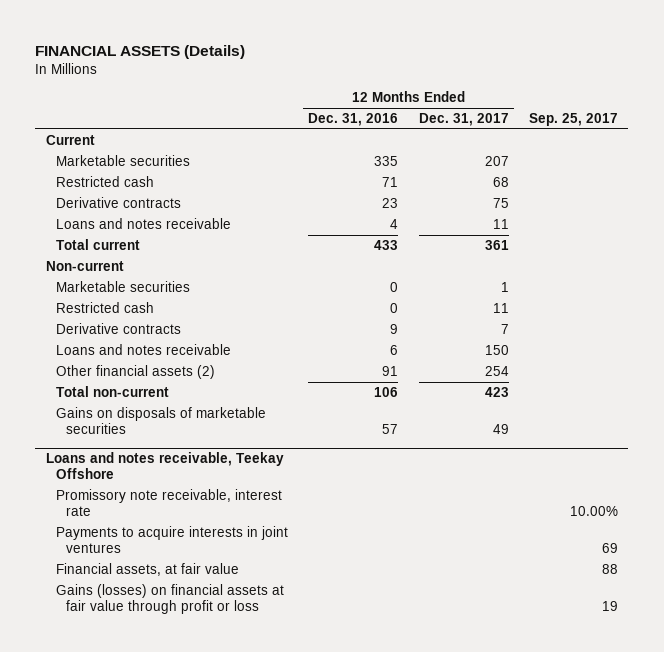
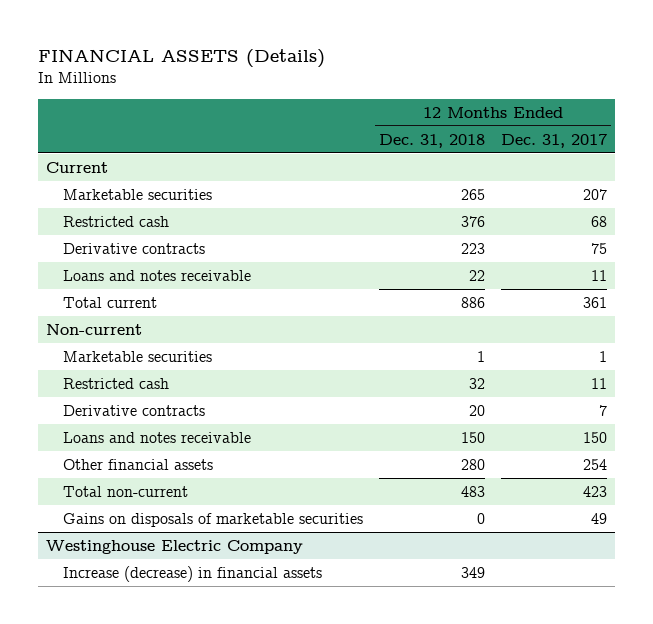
[308,113,399,127] Dec. 31, 2016 -> none
[529,113,619,127] Sep. 25, 2017 -> none
none -> [379,133,486,148] Dec. 31, 2018
[55,364,215,379] Other financial assets (2) -> [63,458,214,470] Other financial assets
[45,452,284,480] Loans and notes receivable, Teekay Offshore -> none
[55,488,282,517] Promissory note receivable, interest rate -> none
[55,525,288,554] Payments to acquire interests in joint ventures -> none
[55,562,239,576] Financial assets, at fair value -> none
[55,583,284,615] Gains (losses) on financial assets at fair value through profit or loss -> none
none -> [45,539,303,554] Westinghouse Electric Company
none -> [63,565,323,582] Increase (decrease) in financial assets

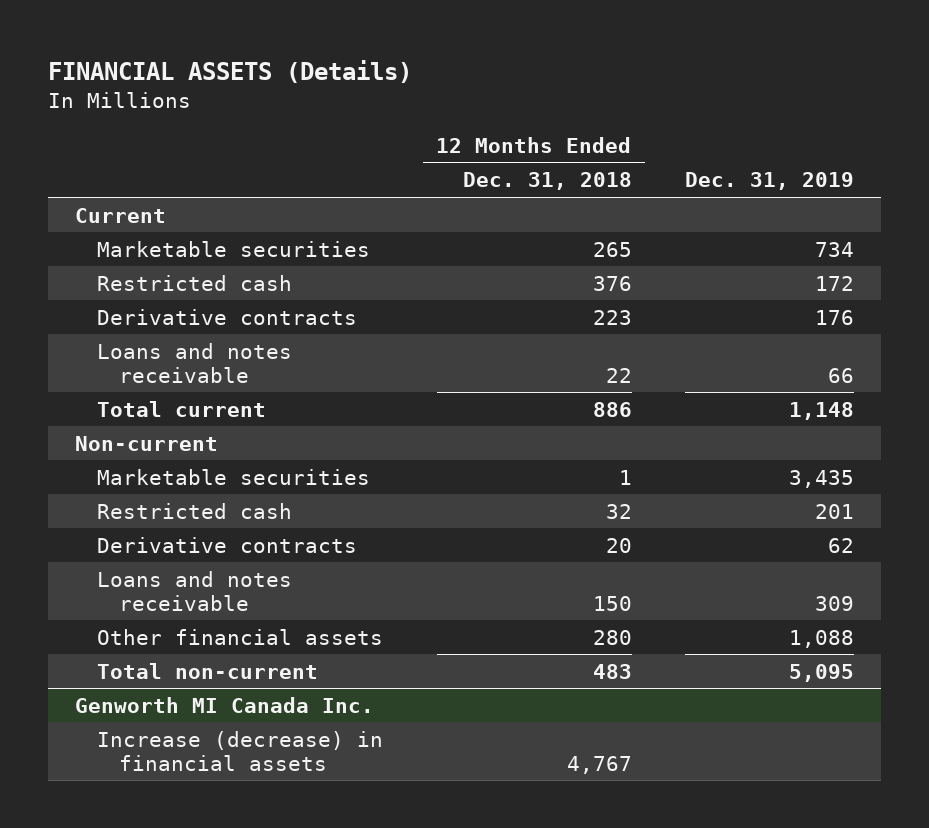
[501,133,608,148] Dec. 31, 2017 -> none
none -> [685,172,855,191] Dec. 31, 2019
[63,512,364,527] Gains on disposals of marketable securities -> none
[45,539,303,554] Westinghouse Electric Company -> none
none -> [75,696,375,713] Genworth MI Canada Inc.
[461,566,486,578] 349 -> [566,755,632,774] 4,767

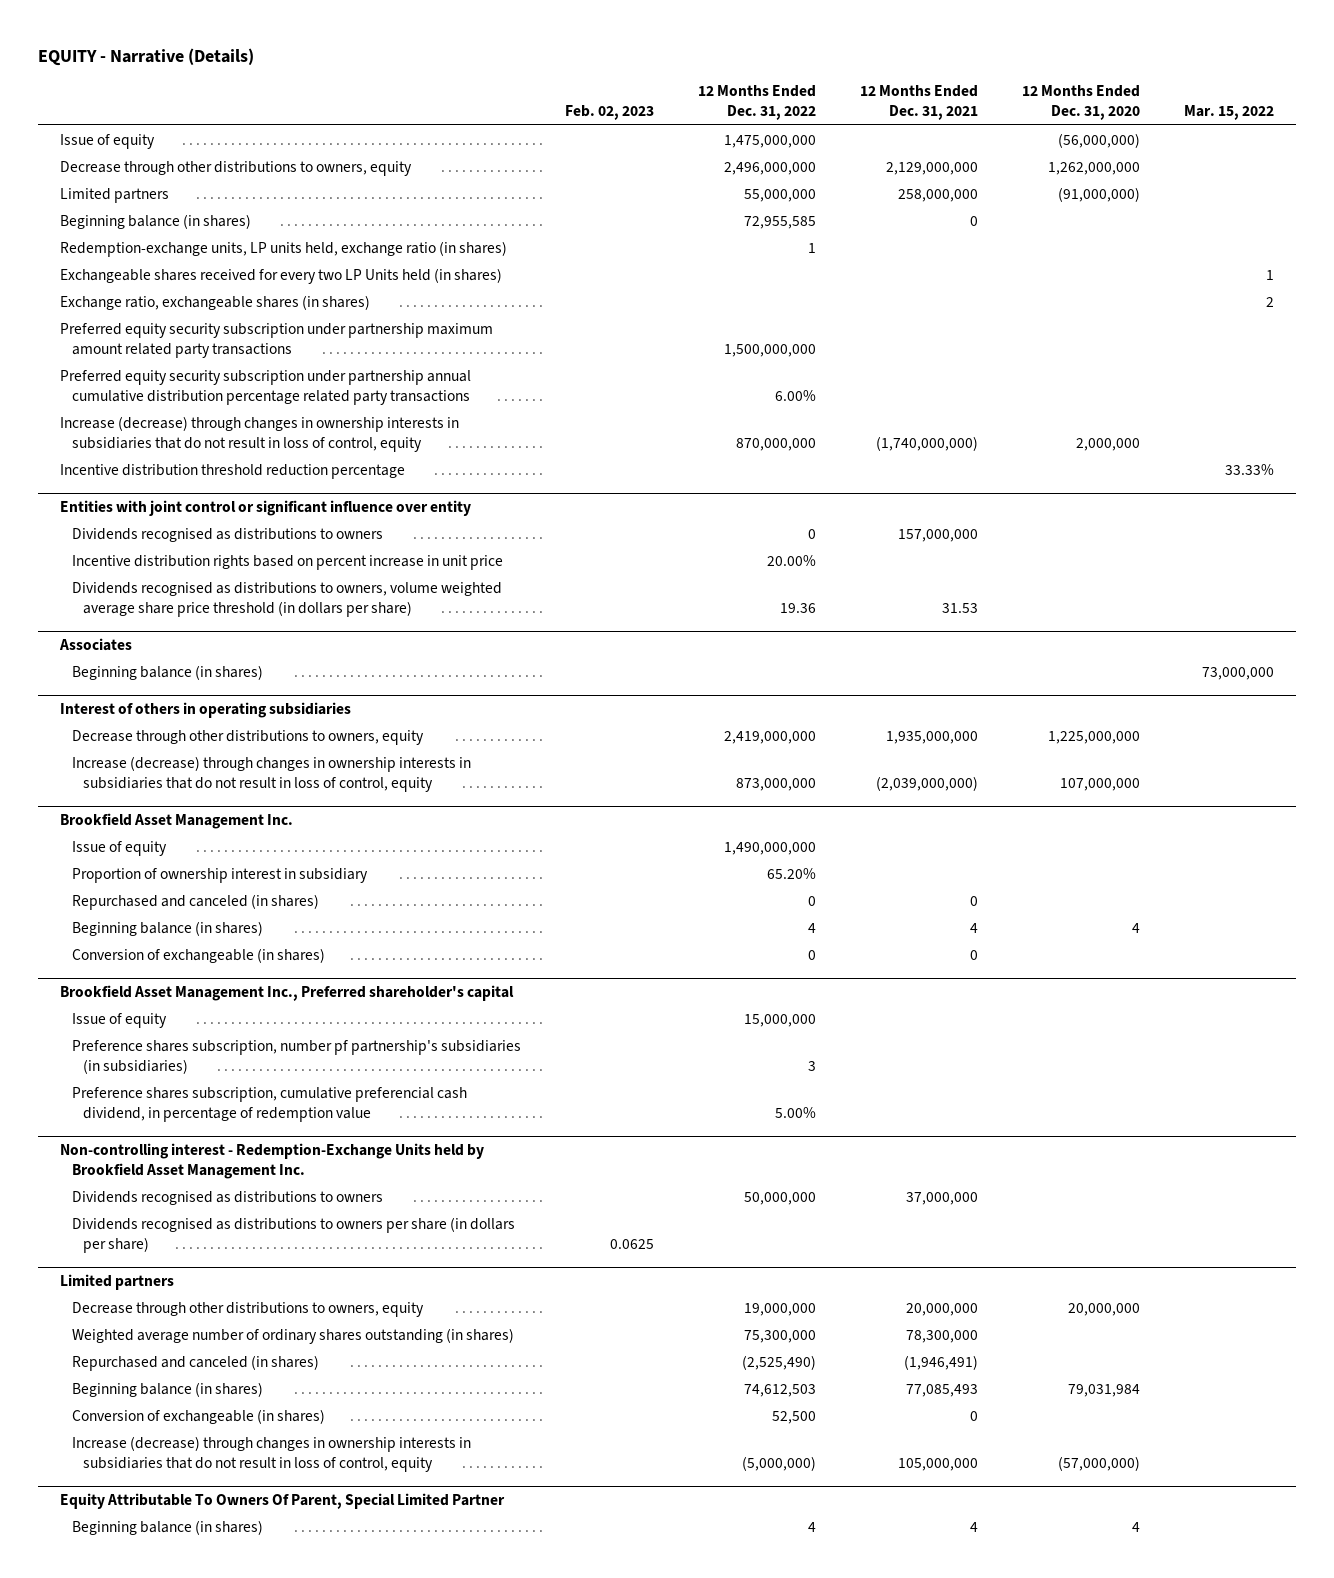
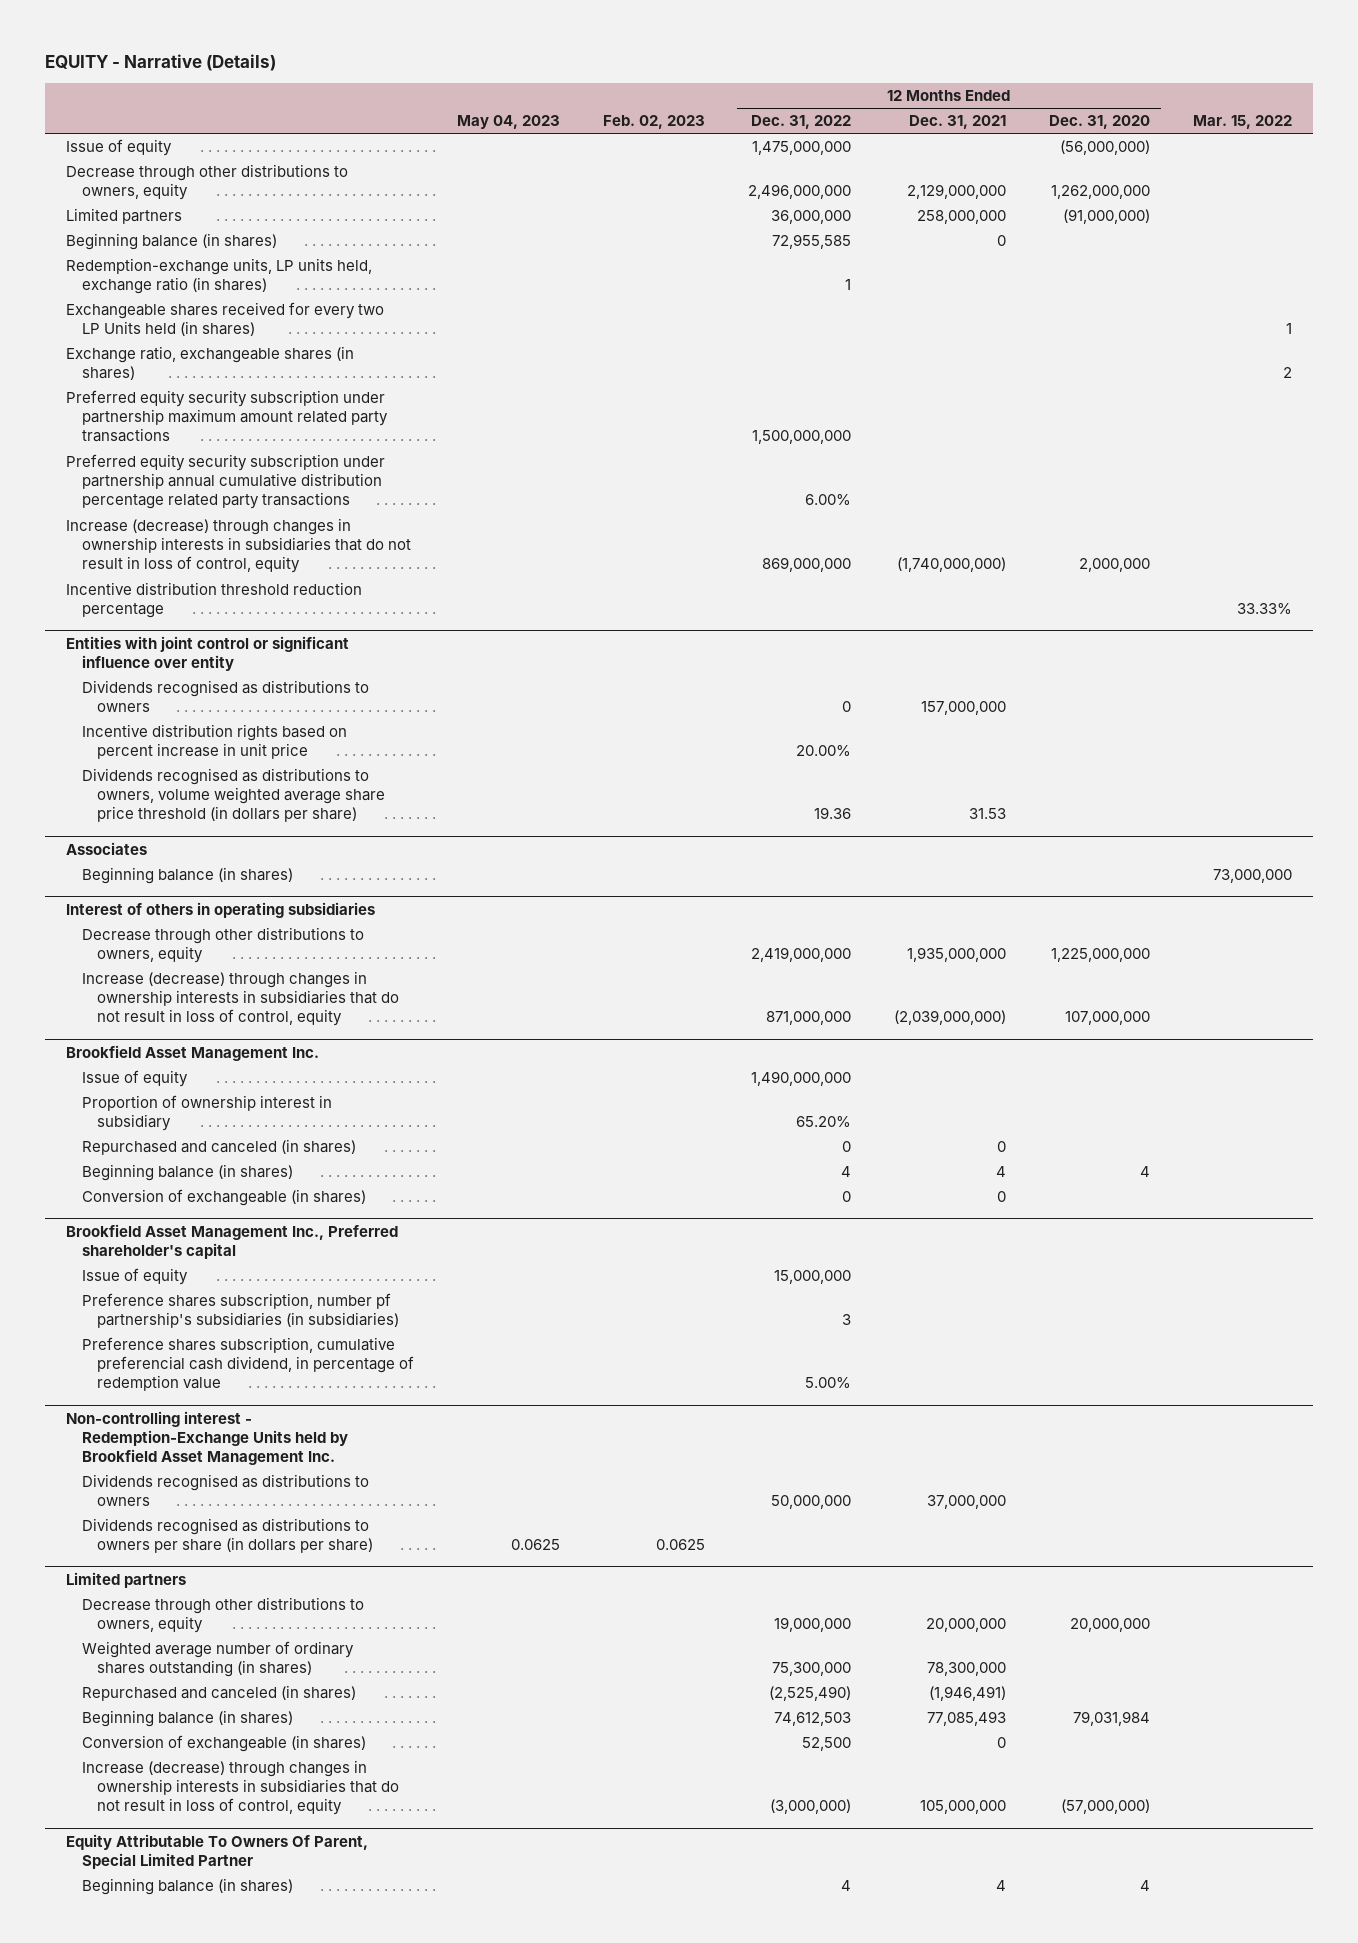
none -> [457,115,561,130] May 04, 2023
[743,188,816,202] 55,000,000 -> [771,210,852,225] 36,000,000
[735,437,816,451] 870,000,000 -> [762,557,852,573] 869,000,000
[735,777,816,791] 873,000,000 -> [766,1011,852,1026] 871,000,000
[741,1455,816,1471] (5,000,000) -> [770,1799,852,1815] (3,000,000)

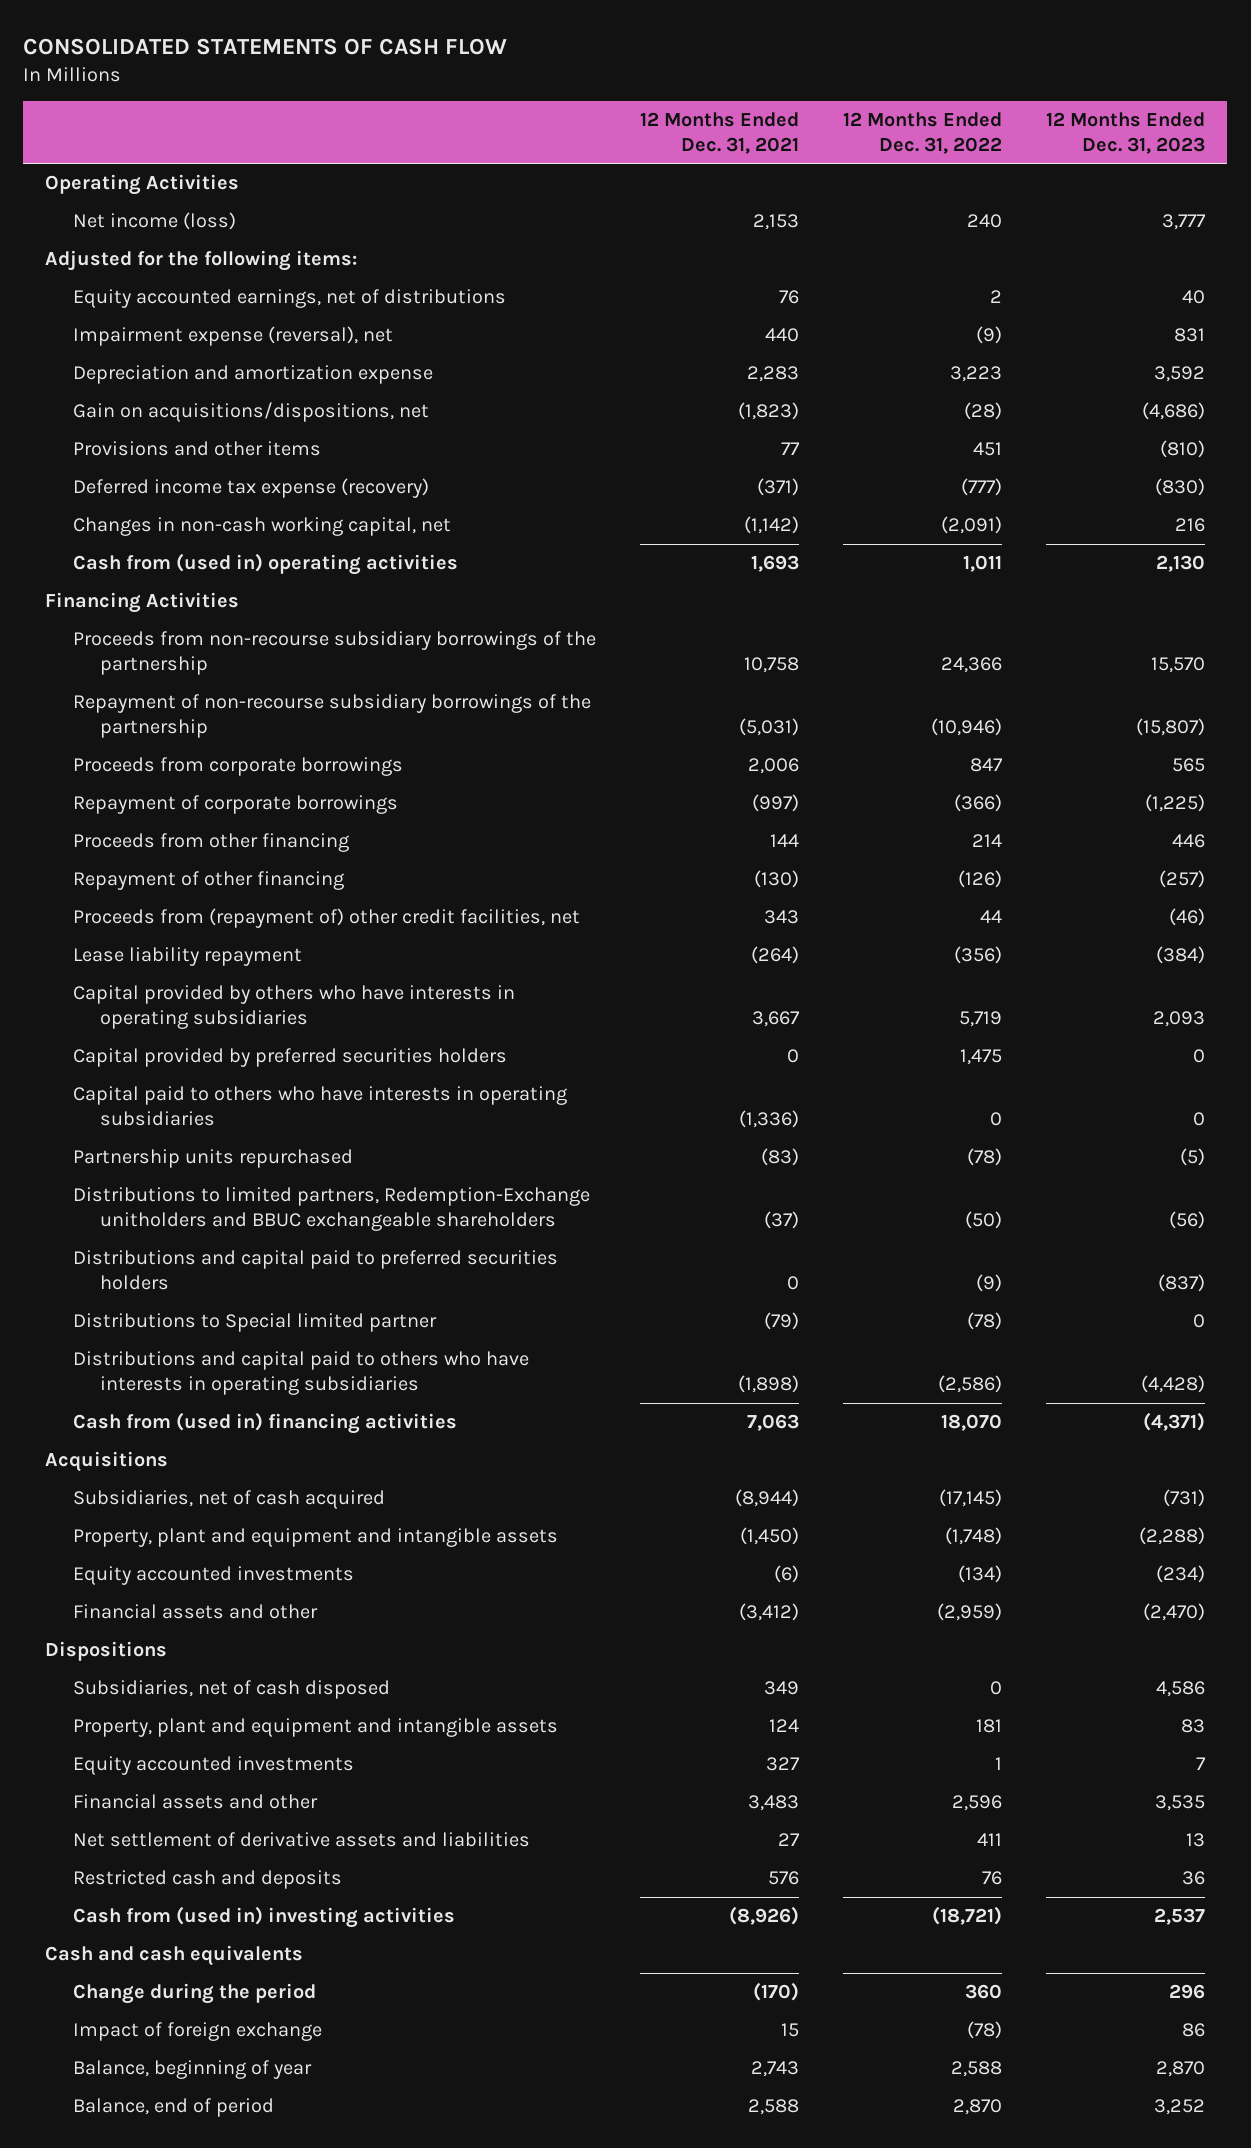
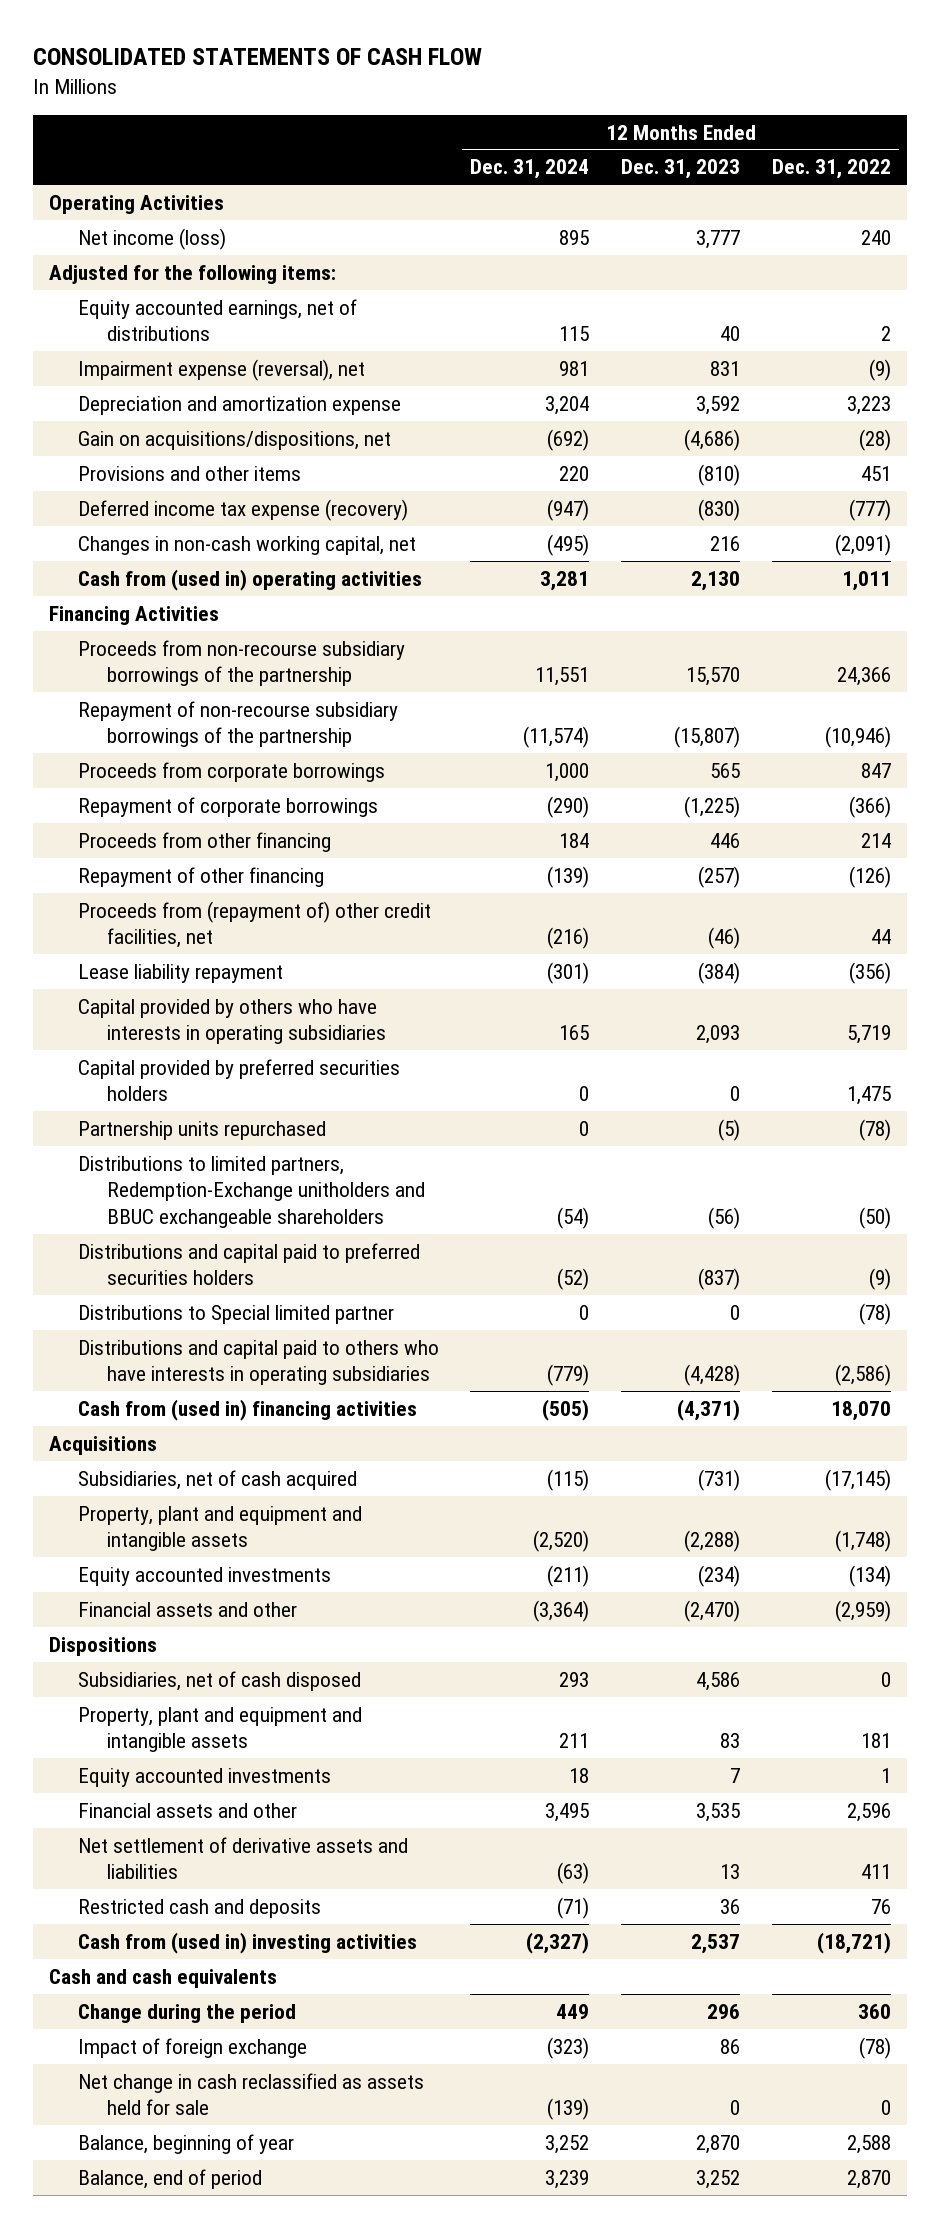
[639,111,799,154] 12 Months Ended Dec. 31, 2021 -> none
none -> [470,159,590,180] Dec. 31, 2024
[72,1086,567,1127] Capital paid to others who have interests in operating subsidiaries -> none
none -> [77,2072,424,2116] Net change in cash reclassified as assets held for sale

